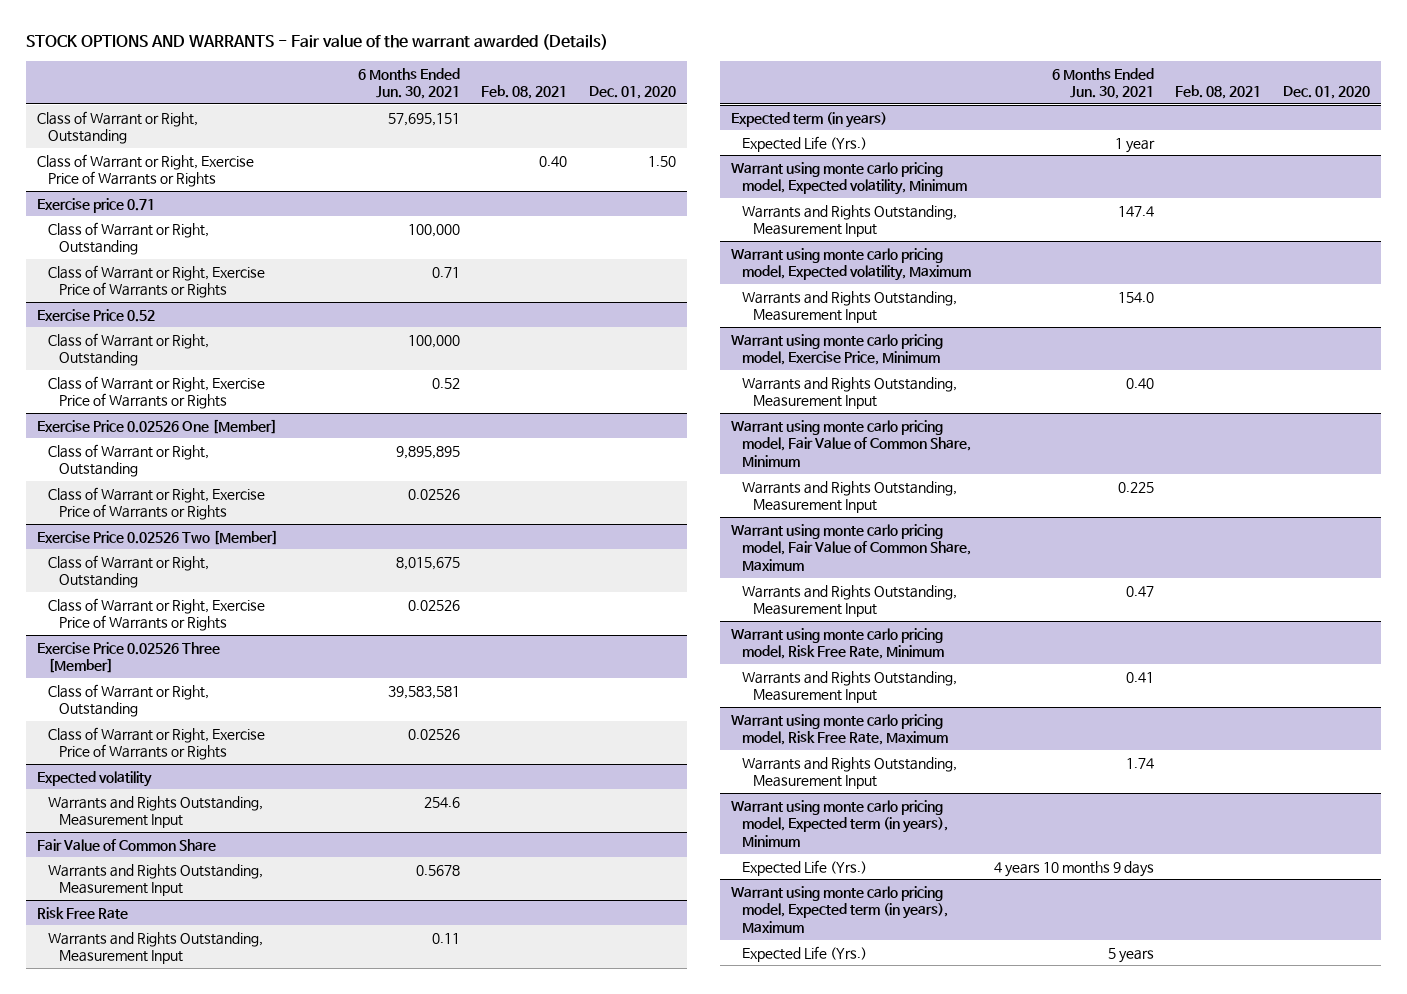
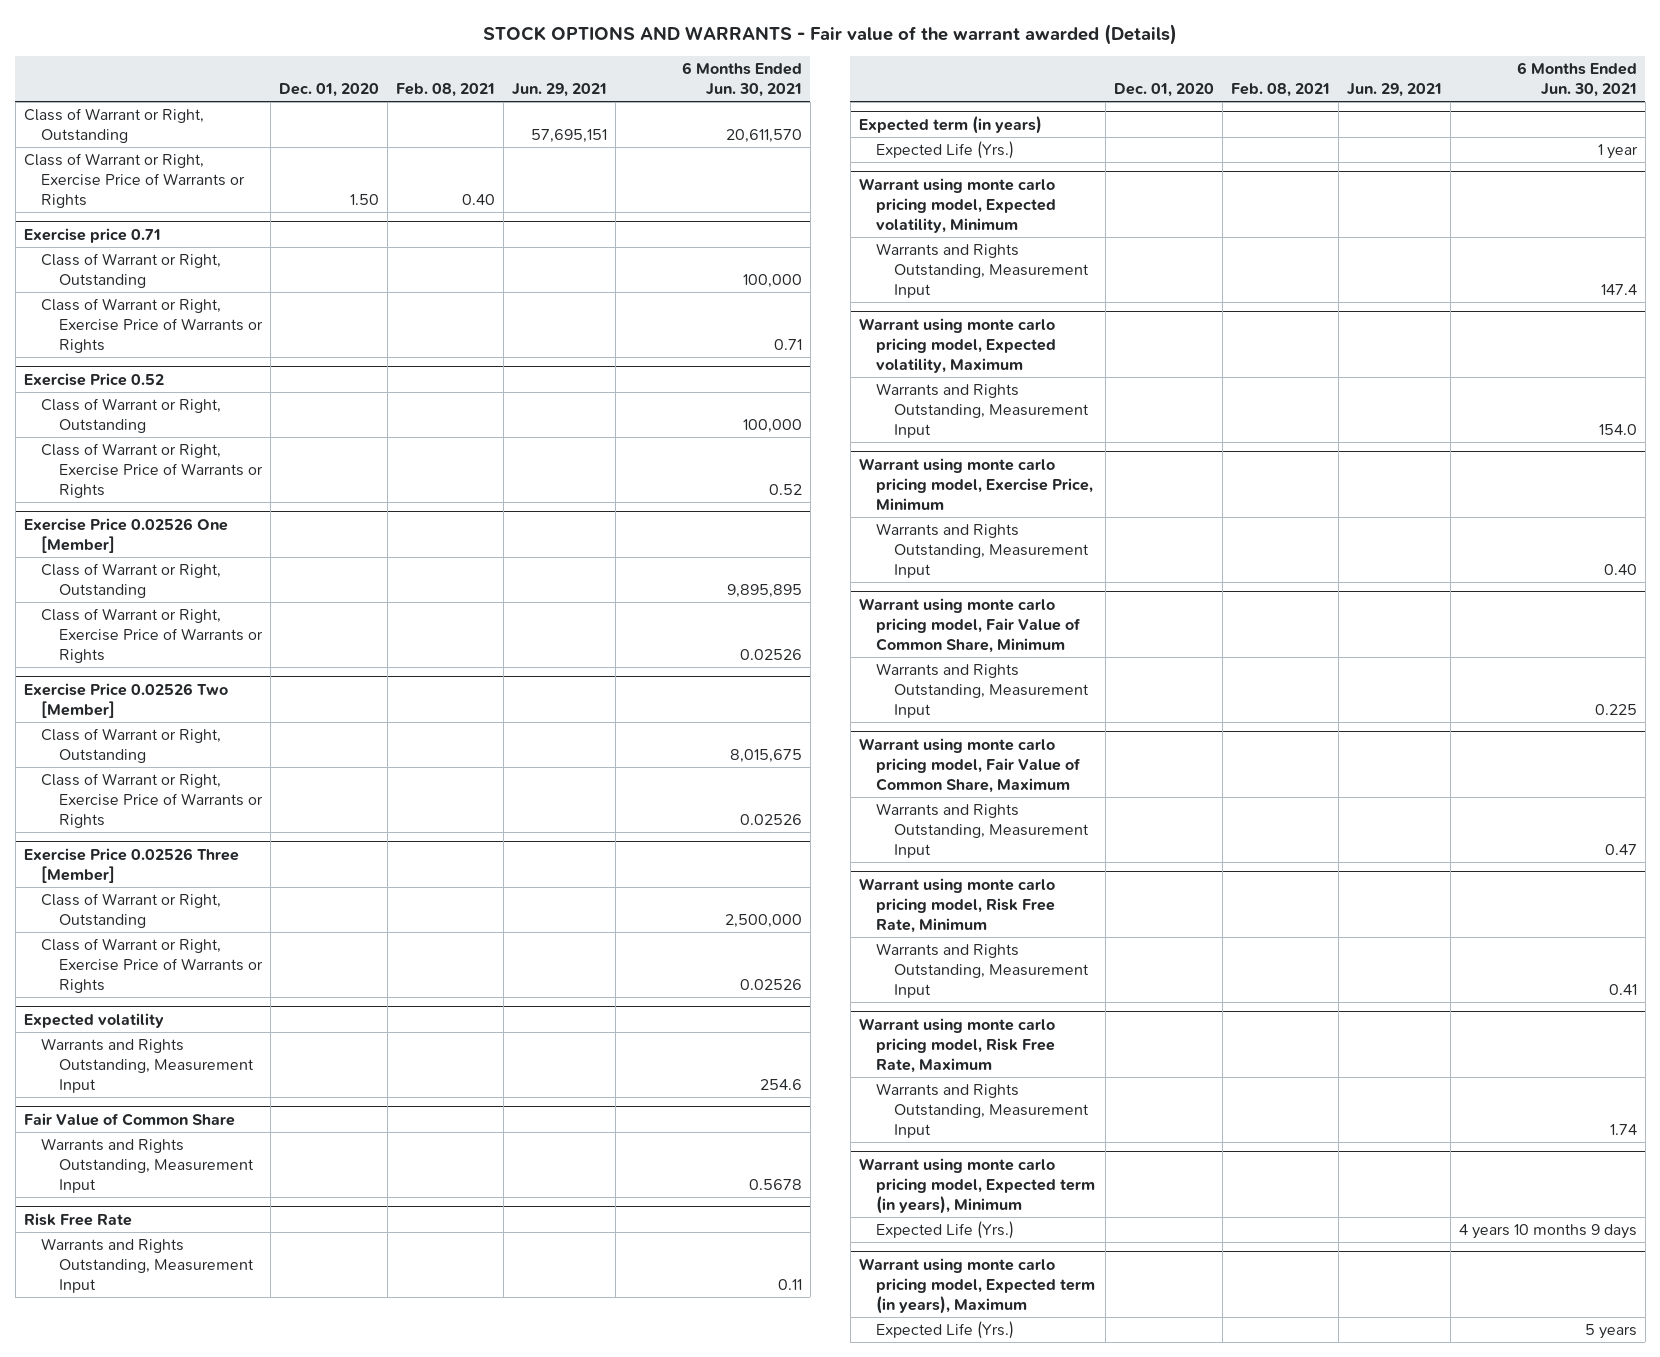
none -> [511,83,607,98] Jun. 29, 2021
[387,112,460,126] 57,695,151 -> [725,128,802,143] 20,611,570
[387,685,460,699] 39,583,581 -> [724,913,802,928] 2,500,000

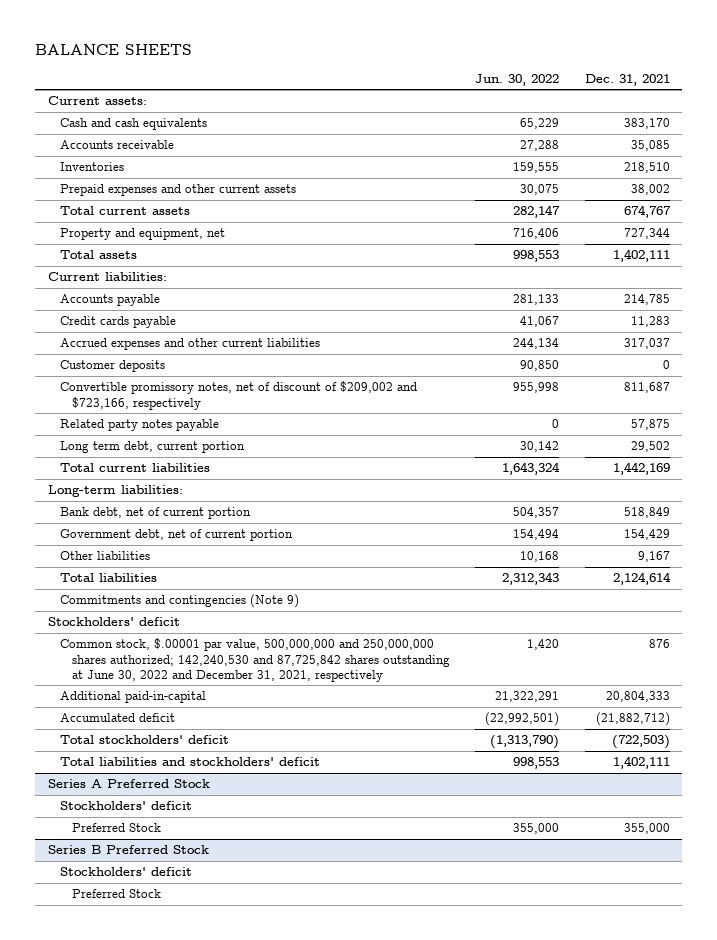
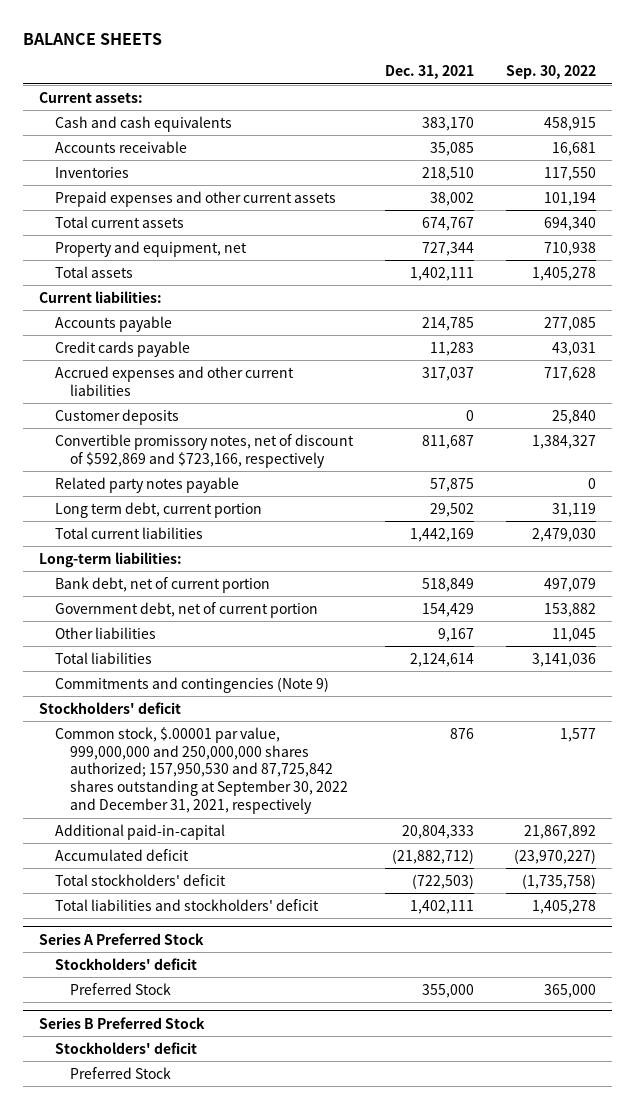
[475,73,560,86] Jun. 30, 2022 -> none
none -> [505,65,596,80] Sep. 30, 2022
[59,381,417,410] Convertible promissory notes, net of discount of $209,002 and $723,166, respectively -> [54,433,354,468] Convertible promissory notes, net of discount of $592,869 and $723,166, respectively
[59,638,450,682] Common stock, $.00001 par value, 500,000,000 and 250,000,000 shares authorized; 142,240,530 and 87,725,842 shares outstanding at June 30, 2022 and December 31, 2021, respectively -> [54,726,348,815] Common stock, $.00001 par value, 999,000,000 and 250,000,000 shares authorized; 157,950,530 and 87,725,842 shares outstanding at September 30, 2022 and December 31, 2021, respectively

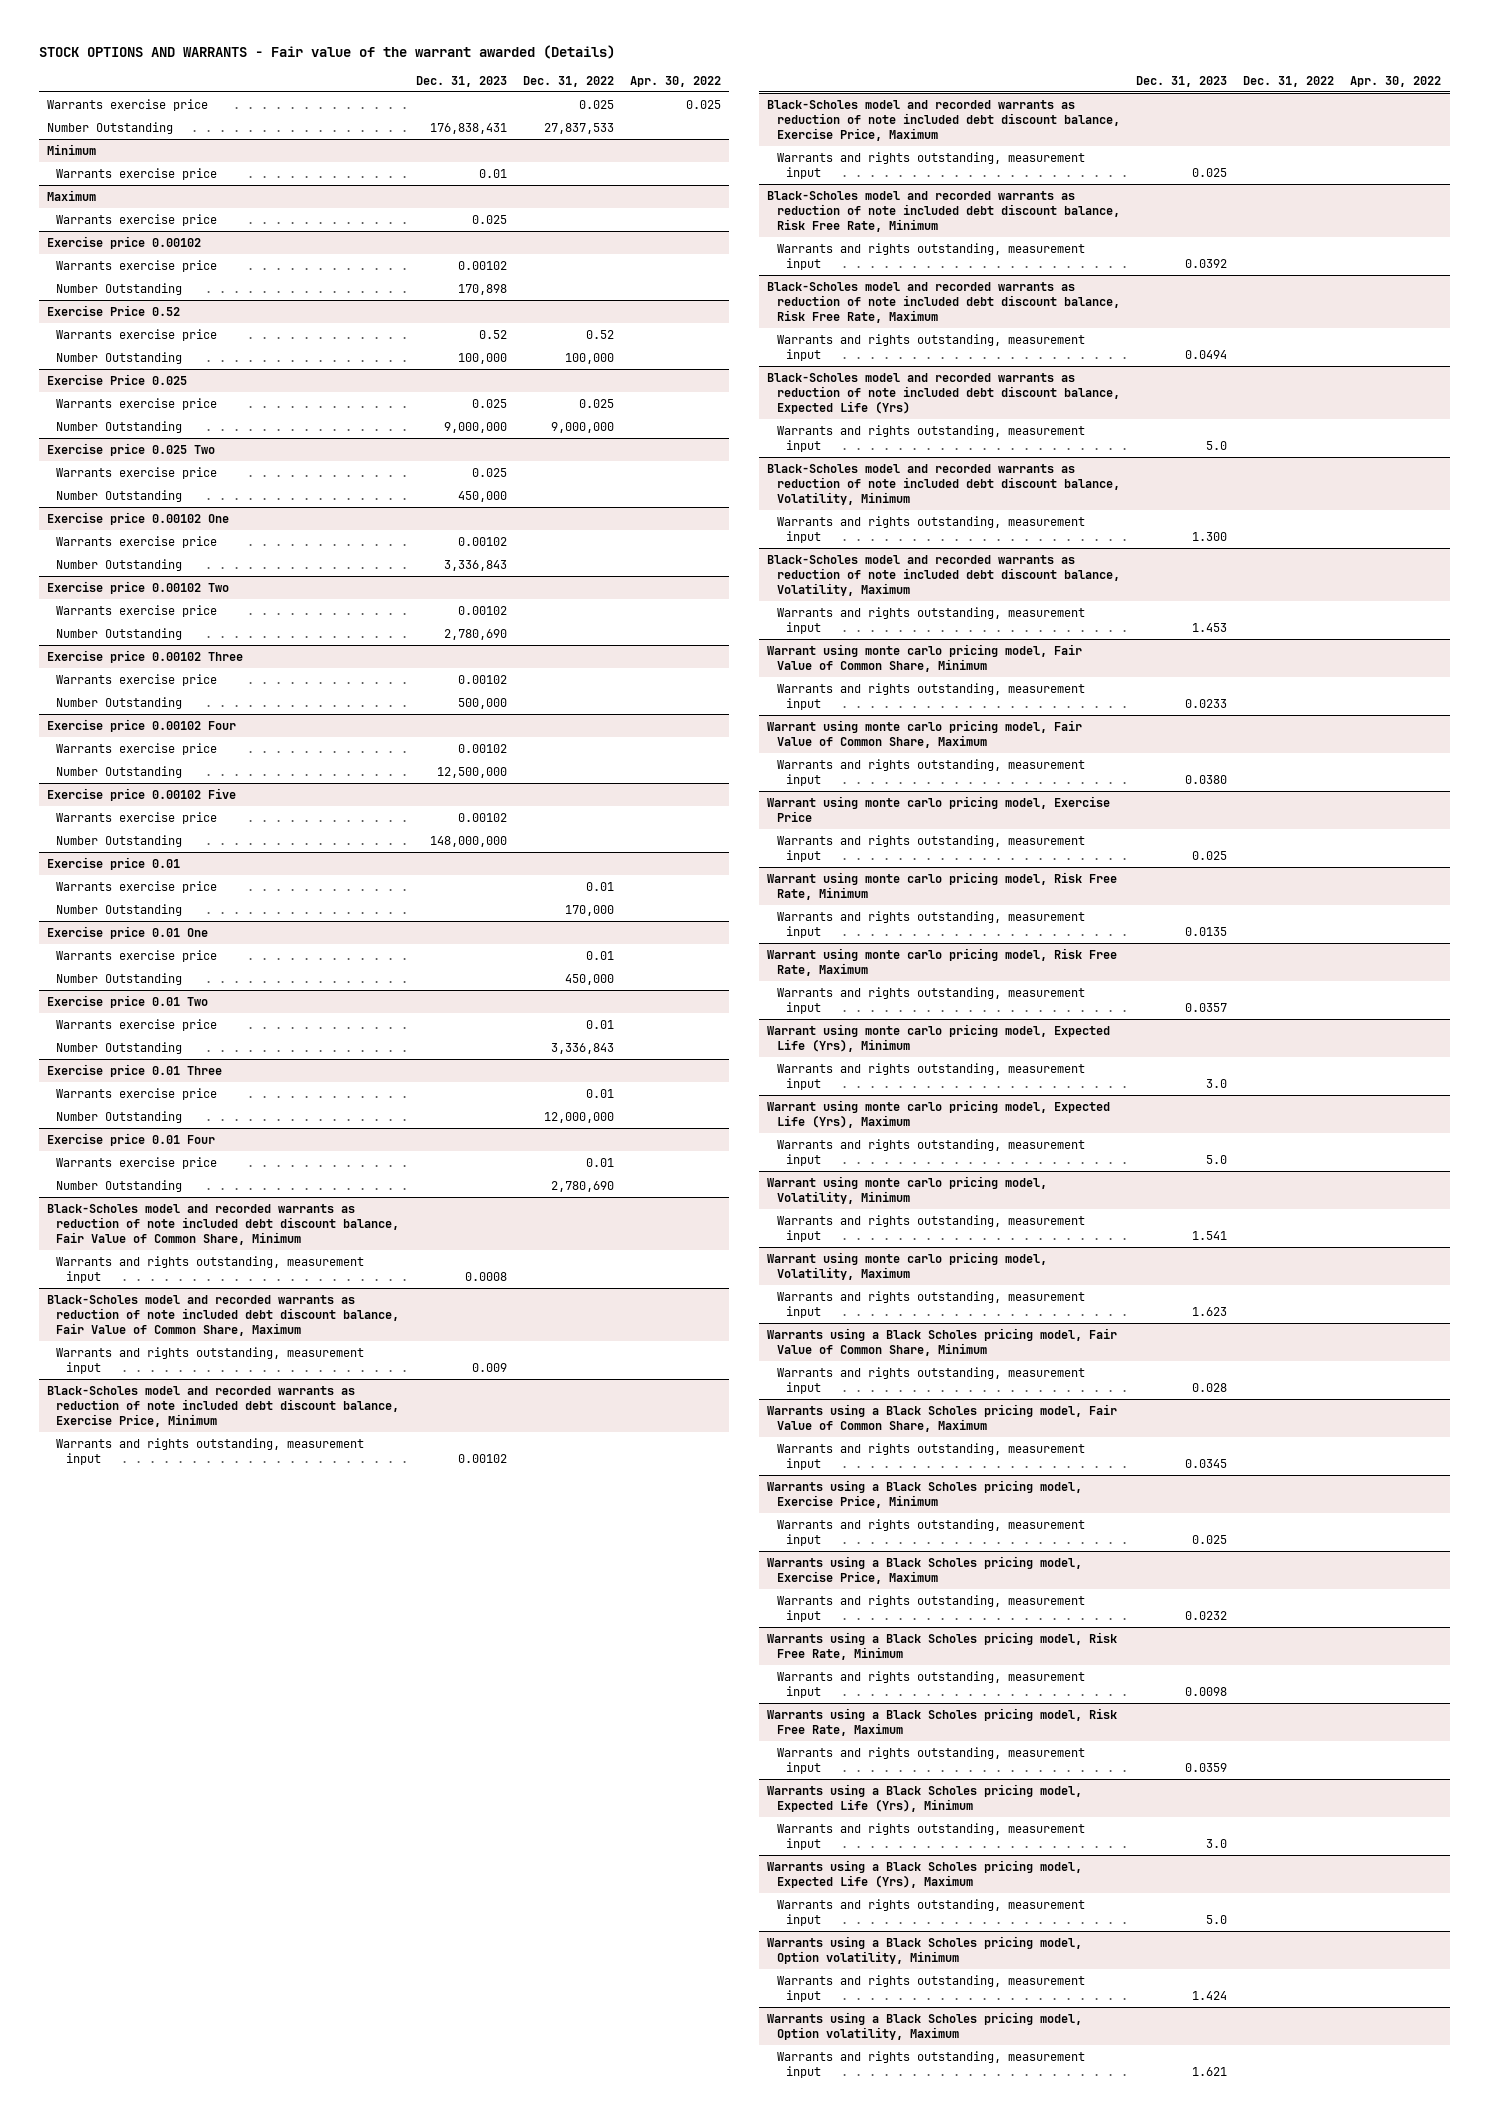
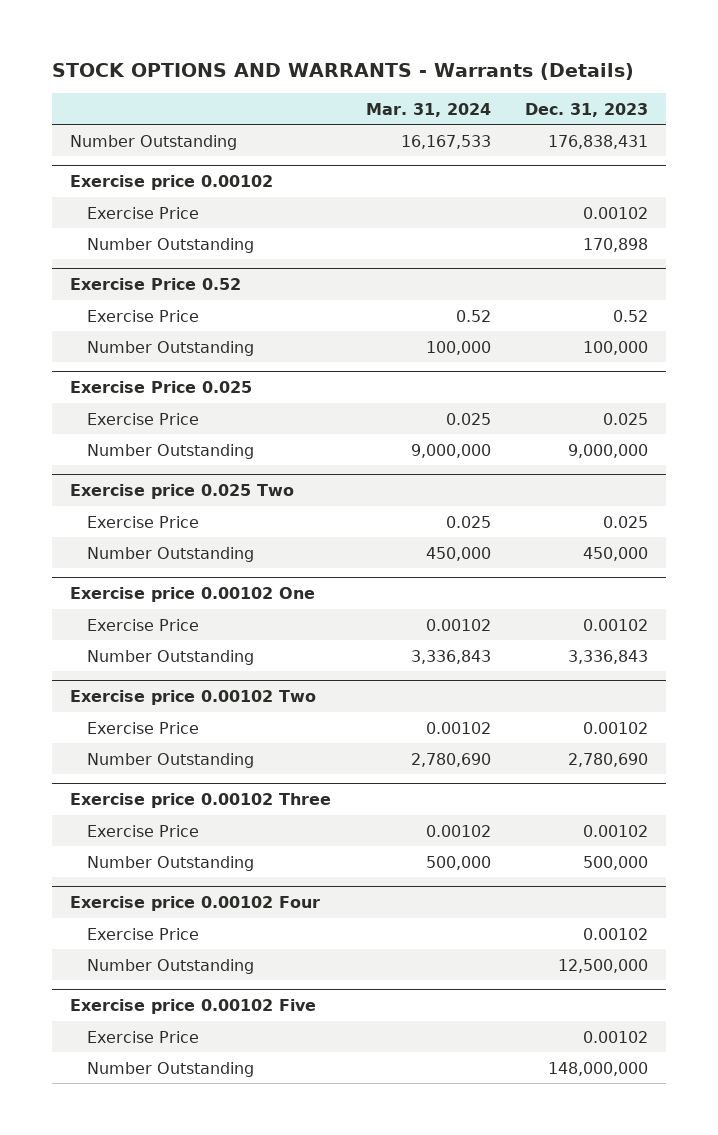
[38,45,615,60] STOCK OPTIONS AND WARRANTS - Fair value of the warrant awarded (Details) -> [52,63,635,81] STOCK OPTIONS AND WARRANTS - Warrants (Details)
[522,75,614,87] Dec. 31, 2022 -> none
[630,75,722,87] Apr. 30, 2022 -> none
none -> [365,102,491,117] Mar. 31, 2024
[46,98,208,111] Warrants exercise price -> none
[46,143,96,155] Minimum -> none
[56,167,218,180] Warrants exercise price -> none
[46,189,96,201] Maximum -> none
[56,213,218,226] Warrants exercise price -> none
[56,259,218,272] Warrants exercise price -> [87,206,200,219] Exercise Price
[56,328,218,341] Warrants exercise price -> [87,309,200,322] Exercise Price
[56,397,218,410] Warrants exercise price -> [87,412,200,425] Exercise Price
[56,466,218,479] Warrants exercise price -> [87,515,200,528] Exercise Price
[56,535,218,548] Warrants exercise price -> [87,618,200,631] Exercise Price
[56,604,218,617] Warrants exercise price -> [87,721,200,734] Exercise Price
[56,673,218,686] Warrants exercise price -> [87,824,200,837] Exercise Price
[56,742,218,755] Warrants exercise price -> [87,927,200,940] Exercise Price
[56,811,218,824] Warrants exercise price -> [87,1030,200,1043] Exercise Price
[46,856,180,870] Exercise price 0.01 -> none
[56,880,218,893] Warrants exercise price -> none
[56,903,183,916] Number Outstanding -> none
[46,925,208,939] Exercise price 0.01 One -> none
[56,949,218,962] Warrants exercise price -> none
[56,972,183,985] Number Outstanding -> none
[46,994,208,1008] Exercise price 0.01 Two -> none
[56,1018,218,1031] Warrants exercise price -> none
[56,1041,183,1054] Number Outstanding -> none
[46,1063,222,1077] Exercise price 0.01 Three -> none
[56,1087,218,1100] Warrants exercise price -> none
[56,1110,183,1123] Number Outstanding -> none
[46,1132,215,1146] Exercise price 0.01 Four -> none
[56,1156,218,1169] Warrants exercise price -> none
[56,1179,183,1192] Number Outstanding -> none
[46,1203,400,1245] Black-Scholes model and recorded warrants as reduction of note included debt discount balance, Fair Value of Common Share, Minimum -> none
[56,1255,365,1283] Warrants and rights outstanding, measurement input -> none
[46,1294,400,1336] Black-Scholes model and recorded warrants as reduction of note included debt discount balance, Fair Value of Common Share, Maximum -> none
[56,1346,365,1374] Warrants and rights outstanding, measurement input -> none
[46,1385,400,1427] Black-Scholes model and recorded warrants as reduction of note included debt discount balance, Exercise Price, Minimum -> none
[56,1437,365,1465] Warrants and rights outstanding, measurement input -> none
[767,99,1120,141] Black-Scholes model and recorded warrants as reduction of note included debt discount balance, Exercise Price, Maximum -> none
[776,151,1085,179] Warrants and rights outstanding, measurement input -> none
[767,190,1120,232] Black-Scholes model and recorded warrants as reduction of note included debt discount balance, Risk Free Rate, Minimum -> none
[776,242,1085,270] Warrants and rights outstanding, measurement input -> none
[767,281,1120,323] Black-Scholes model and recorded warrants as reduction of note included debt discount balance, Risk Free Rate, Maximum -> none
[776,333,1085,361] Warrants and rights outstanding, measurement input -> none
[767,372,1120,414] Black-Scholes model and recorded warrants as reduction of note included debt discount balance, Expected Life (Yrs) -> none
[776,424,1085,452] Warrants and rights outstanding, measurement input -> none
[767,463,1120,505] Black-Scholes model and recorded warrants as reduction of note included debt discount balance, Volatility, Minimum -> none
[776,515,1085,543] Warrants and rights outstanding, measurement input -> none
[767,554,1120,596] Black-Scholes model and recorded warrants as reduction of note included debt discount balance, Volatility, Maximum -> none
[776,606,1085,634] Warrants and rights outstanding, measurement input -> none
[767,643,1083,672] Warrant using monte carlo pricing model, Fair Value of Common Share, Minimum -> none
[776,682,1085,710] Warrants and rights outstanding, measurement input -> none
[767,719,1083,748] Warrant using monte carlo pricing model, Fair Value of Common Share, Maximum -> none
[776,758,1085,786] Warrants and rights outstanding, measurement input -> none
[767,795,1111,822] Warrant using monte carlo pricing model, Exercise Price -> none
[776,834,1085,862] Warrants and rights outstanding, measurement input -> none
[767,871,1118,900] Warrant using monte carlo pricing model, Risk Free Rate, Minimum -> none
[776,910,1085,938] Warrants and rights outstanding, measurement input -> none
[767,947,1118,976] Warrant using monte carlo pricing model, Risk Free Rate, Maximum -> none
[776,986,1085,1014] Warrants and rights outstanding, measurement input -> none
[767,1023,1111,1052] Warrant using monte carlo pricing model, Expected Life (Yrs), Minimum -> none
[776,1062,1085,1090] Warrants and rights outstanding, measurement input -> none
[767,1099,1111,1128] Warrant using monte carlo pricing model, Expected Life (Yrs), Maximum -> none
[776,1138,1085,1166] Warrants and rights outstanding, measurement input -> none
[767,1175,1048,1204] Warrant using monte carlo pricing model, Volatility, Minimum -> none
[776,1214,1085,1242] Warrants and rights outstanding, measurement input -> none
[767,1251,1048,1280] Warrant using monte carlo pricing model, Volatility, Maximum -> none
[776,1290,1085,1318] Warrants and rights outstanding, measurement input -> none
[767,1327,1118,1356] Warrants using a Black Scholes pricing model, Fair Value of Common Share, Minimum -> none
[776,1366,1085,1394] Warrants and rights outstanding, measurement input -> none
[767,1403,1118,1432] Warrants using a Black Scholes pricing model, Fair Value of Common Share, Maximum -> none
[776,1442,1085,1470] Warrants and rights outstanding, measurement input -> none
[767,1479,1083,1508] Warrants using a Black Scholes pricing model, Exercise Price, Minimum -> none
[776,1518,1085,1546] Warrants and rights outstanding, measurement input -> none
[767,1555,1083,1584] Warrants using a Black Scholes pricing model, Exercise Price, Maximum -> none
[776,1594,1085,1622] Warrants and rights outstanding, measurement input -> none
[767,1631,1118,1660] Warrants using a Black Scholes pricing model, Risk Free Rate, Minimum -> none
[776,1670,1085,1698] Warrants and rights outstanding, measurement input -> none
[767,1707,1118,1736] Warrants using a Black Scholes pricing model, Risk Free Rate, Maximum -> none
[776,1746,1085,1774] Warrants and rights outstanding, measurement input -> none
[767,1783,1083,1812] Warrants using a Black Scholes pricing model, Expected Life (Yrs), Minimum -> none
[776,1822,1085,1850] Warrants and rights outstanding, measurement input -> none
[767,1859,1083,1888] Warrants using a Black Scholes pricing model, Expected Life (Yrs), Maximum -> none
[776,1898,1085,1926] Warrants and rights outstanding, measurement input -> none
[767,1935,1083,1964] Warrants using a Black Scholes pricing model, Option volatility, Minimum -> none
[776,1974,1085,2002] Warrants and rights outstanding, measurement input -> none
[767,2011,1083,2040] Warrants using a Black Scholes pricing model, Option volatility, Maximum -> none
[776,2050,1085,2078] Warrants and rights outstanding, measurement input -> none

